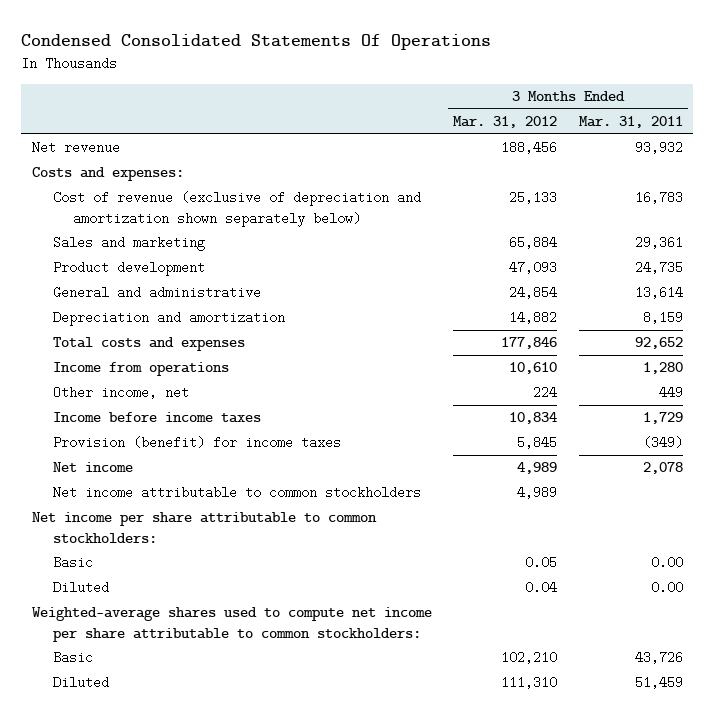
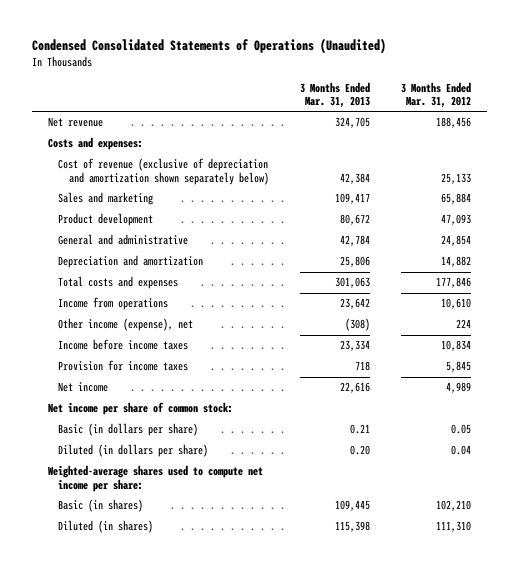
[21,34,492,51] Condensed Consolidated Statements Of Operations -> [32,38,387,55] Condensed Consolidated Statements of Operations (Unaudited)
[578,116,683,129] Mar. 31, 2011 -> none
none -> [300,81,371,109] 3 Months Ended Mar. 31, 2013
[52,386,189,400] Other income, net -> [58,318,194,332] Other income (expense), net
[52,436,341,450] Provision (benefit) for income taxes -> [58,360,189,372] Provision for income taxes
[52,486,421,500] Net income attributable to common stockholders -> none
[31,512,377,543] Net income per share attributable to common stockholders: -> [47,402,233,416] Net income per share of common stock:
[52,556,93,570] Basic -> [58,423,199,437] Basic (in dollars per share)
[52,581,109,595] Diluted -> [58,444,209,458] Diluted (in dollars per share)
[31,607,432,642] Weighted-average shares used to compute net income per share attributable to common stockholders: -> [47,465,263,492] Weighted-average shares used to compute net income per share:
[52,651,93,665] Basic -> [58,499,144,513] Basic (in shares)
[52,676,109,690] Diluted -> [58,520,154,534] Diluted (in shares)

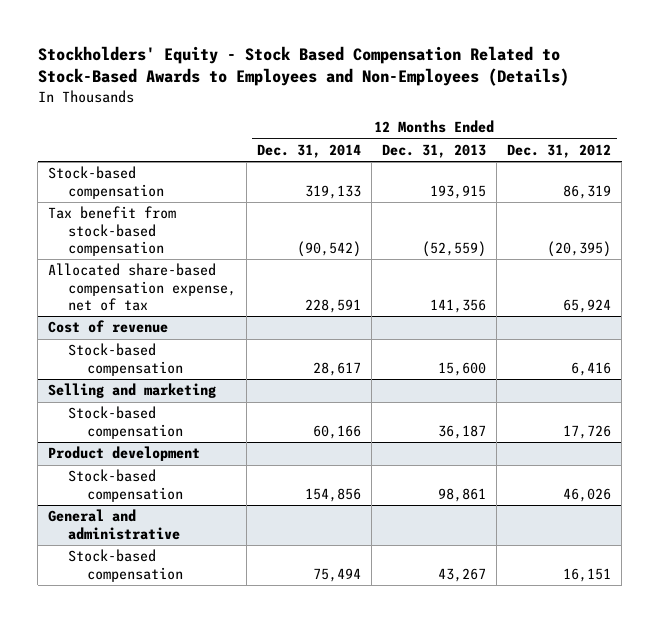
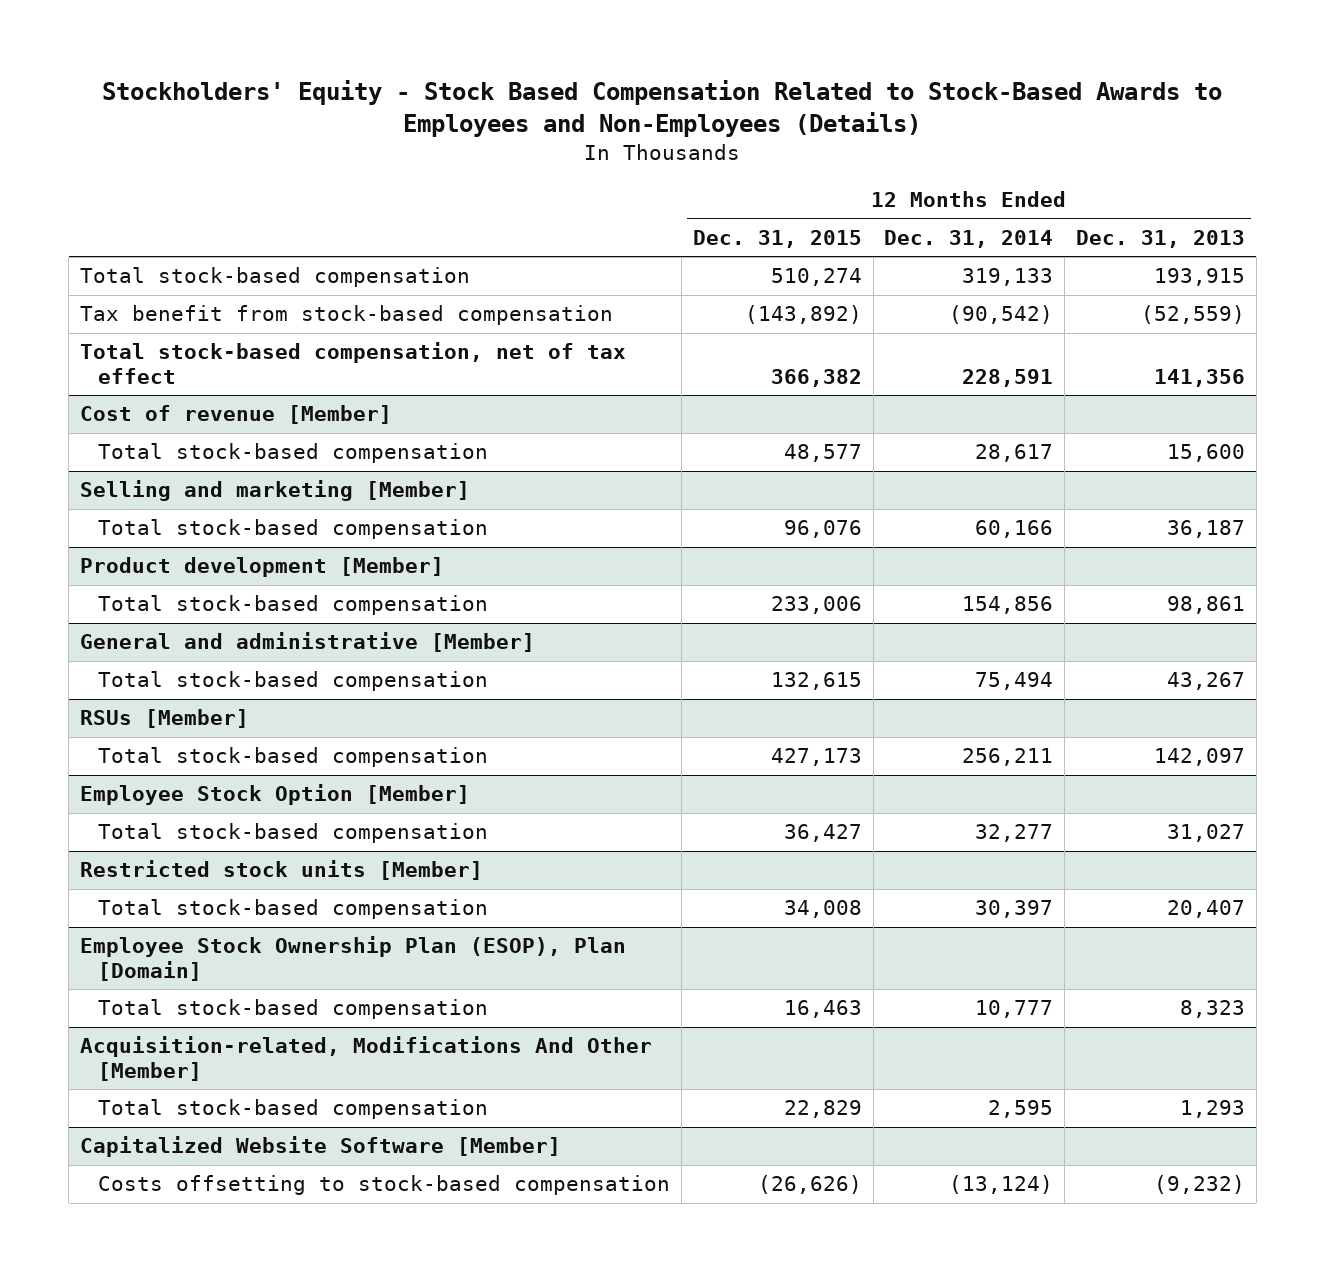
[507,143,612,158] Dec. 31, 2012 -> none
none -> [692,229,862,248] Dec. 31, 2015
[48,166,164,199] Stock-based compensation -> [80,267,471,288] Total stock-based compensation
[48,263,236,312] Allocated share-based compensation expense, net of tax -> [80,342,627,384] Total stock-based compensation, net of tax effect
[48,320,169,334] Cost of revenue -> [80,405,393,425] Cost of revenue [Member]
[67,343,184,376] Stock-based compensation -> [98,443,489,464] Total stock-based compensation
[48,383,217,399] Selling and marketing -> [80,480,471,502] Selling and marketing [Member]
[67,406,184,439] Stock-based compensation -> [98,519,489,540] Total stock-based compensation
[48,446,201,462] Product development -> [80,557,445,578] Product development [Member]
[67,469,184,502] Stock-based compensation -> [98,595,489,616] Total stock-based compensation
[48,509,180,540] General and administrative -> [80,632,536,653] General and administrative [Member]
[67,549,184,582] Stock-based compensation -> [98,671,489,692] Total stock-based compensation
none -> [80,709,250,729] RSUs [Member]
none -> [98,747,489,768] Total stock-based compensation
none -> [80,784,471,806] Employee Stock Option [Member]
none -> [98,823,489,844] Total stock-based compensation
none -> [80,860,484,881] Restricted stock units [Member]
none -> [98,899,489,920] Total stock-based compensation
none -> [80,936,627,981] Employee Stock Ownership Plan (ESOP), Plan [Domain]
none -> [98,999,489,1020] Total stock-based compensation
none -> [80,1036,653,1081] Acquisition-related, Modifications And Other [Member]
none -> [98,1099,489,1120] Total stock-based compensation
none -> [80,1136,562,1158] Capitalized Website Software [Member]
none -> [98,1175,671,1196] Costs offsetting to stock-based compensation

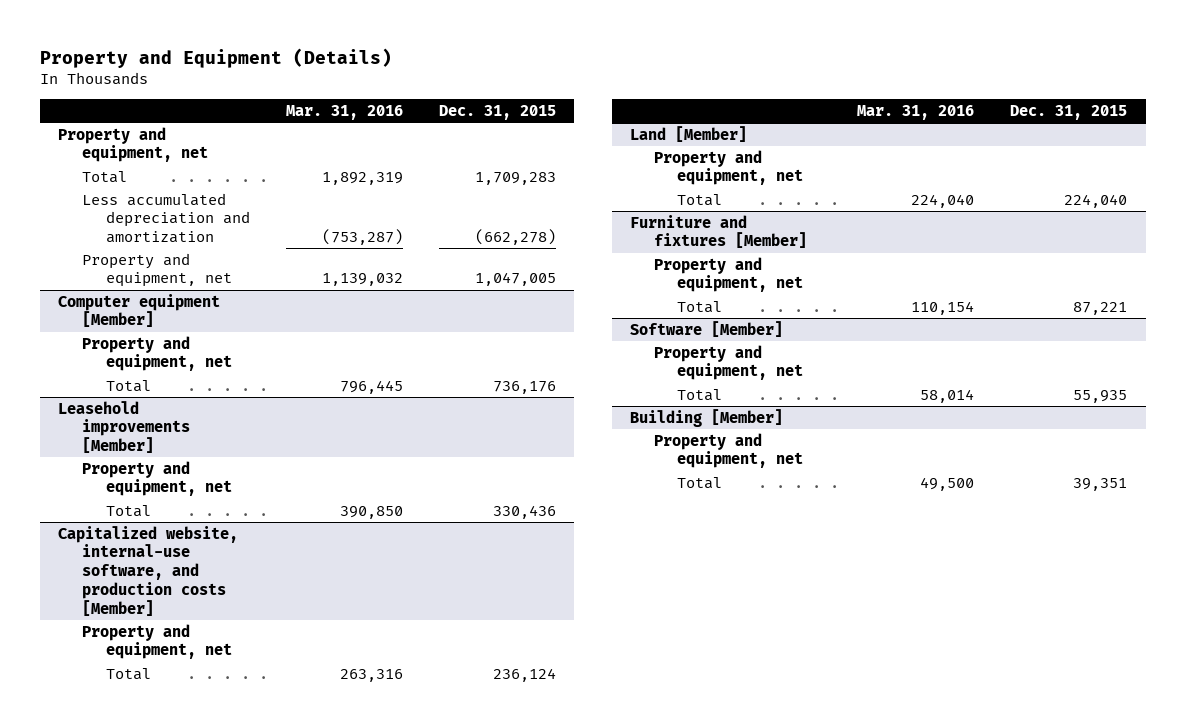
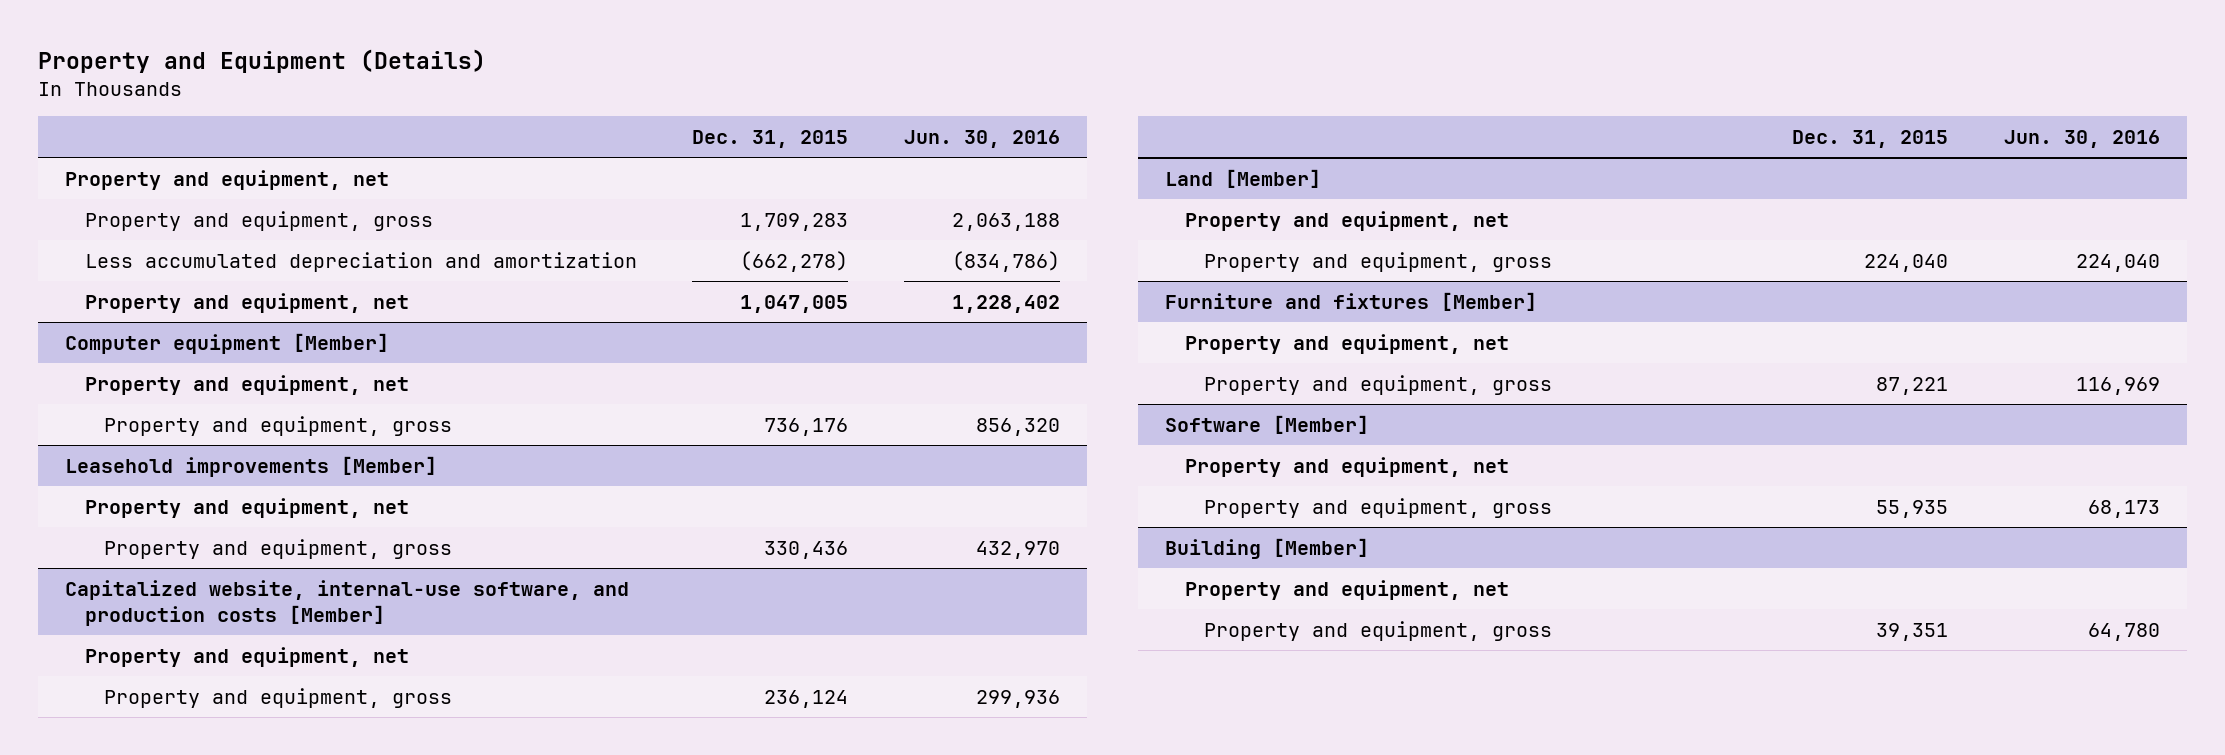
[285,104,403,120] Mar. 31, 2016 -> none
none -> [903,129,1060,148] Jun. 30, 2016
[82,170,128,183] Total -> [84,210,433,231] Property and equipment, gross
[105,379,151,392] Total -> [103,415,452,436] Property and equipment, gross
[105,504,151,517] Total -> [103,538,452,559] Property and equipment, gross
[105,667,151,680] Total -> [103,687,452,708] Property and equipment, gross
[677,193,723,206] Total -> [1203,251,1552,272] Property and equipment, gross
[677,300,723,313] Total -> [1203,374,1552,395] Property and equipment, gross
[677,388,723,401] Total -> [1203,497,1552,518] Property and equipment, gross
[677,476,723,489] Total -> [1203,620,1552,641] Property and equipment, gross

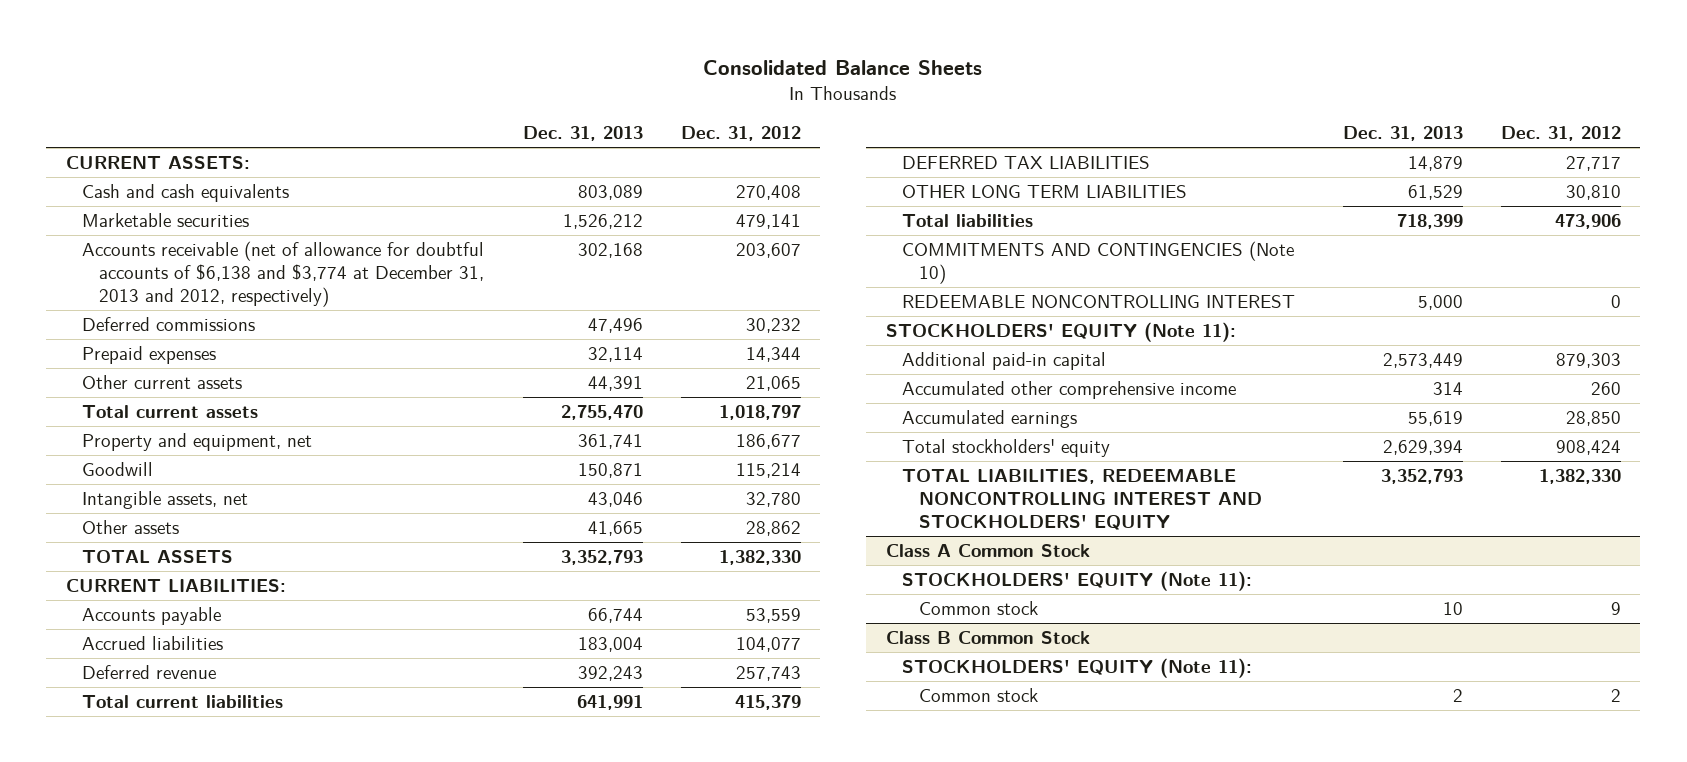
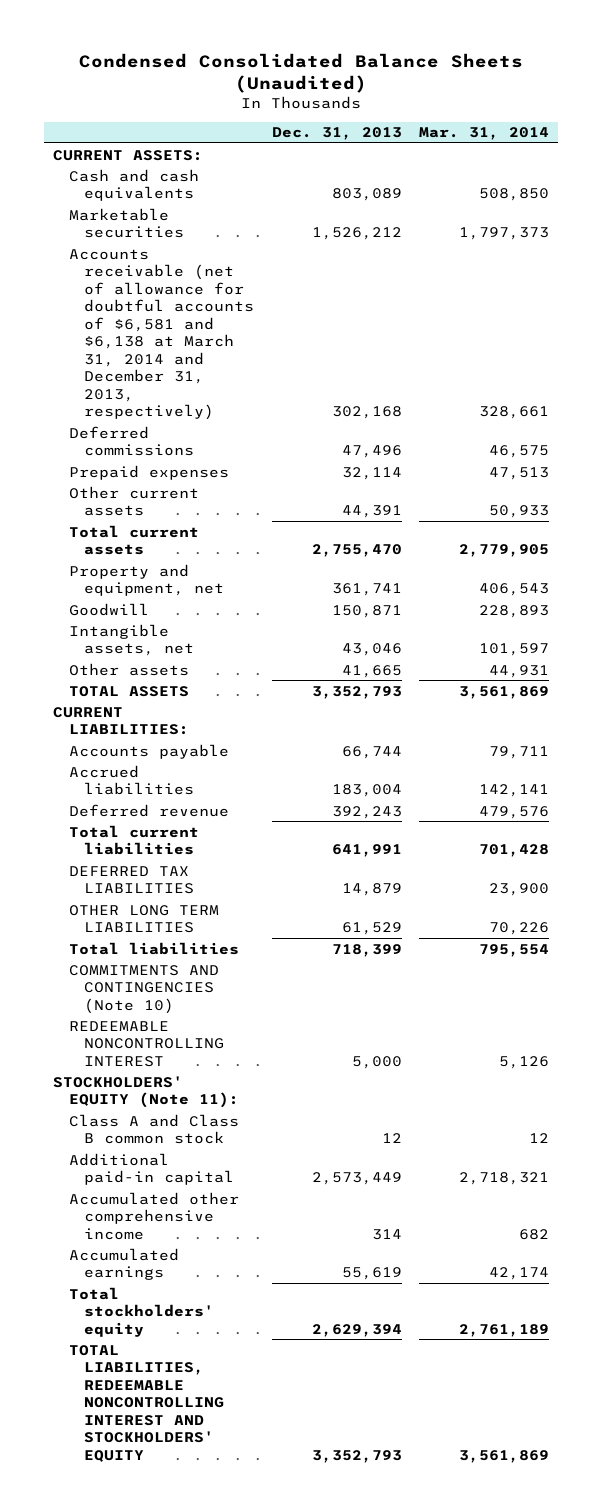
[703,60,983,76] Consolidated Balance Sheets -> [79,52,524,93] Condensed Consolidated Balance Sheets (Unaudited)
[681,126,802,142] Dec. 31, 2012 -> none
none -> [419,127,550,141] Mar. 31, 2014
[82,240,485,307] Accounts receivable (net of allowance for doubtful accounts of $6,138 and $3,774 at December 31, 2013 and 2012, respectively) -> [68,248,255,421] Accounts receivable (net of allowance for doubtful accounts of $6,581 and $6,138 at March 31, 2014 and December 31, 2013, respectively)
none -> [68,1113,239,1145] Class A and Class B common stock
[885,543,1090,557] Class A Common Stock -> none
[902,570,1253,591] STOCKHOLDERS' EQUITY (Note 11): -> none
[918,600,1038,615] Common stock -> none
[885,630,1090,644] Class B Common Stock -> none
[902,657,1253,678] STOCKHOLDERS' EQUITY (Note 11): -> none
[918,687,1038,702] Common stock -> none

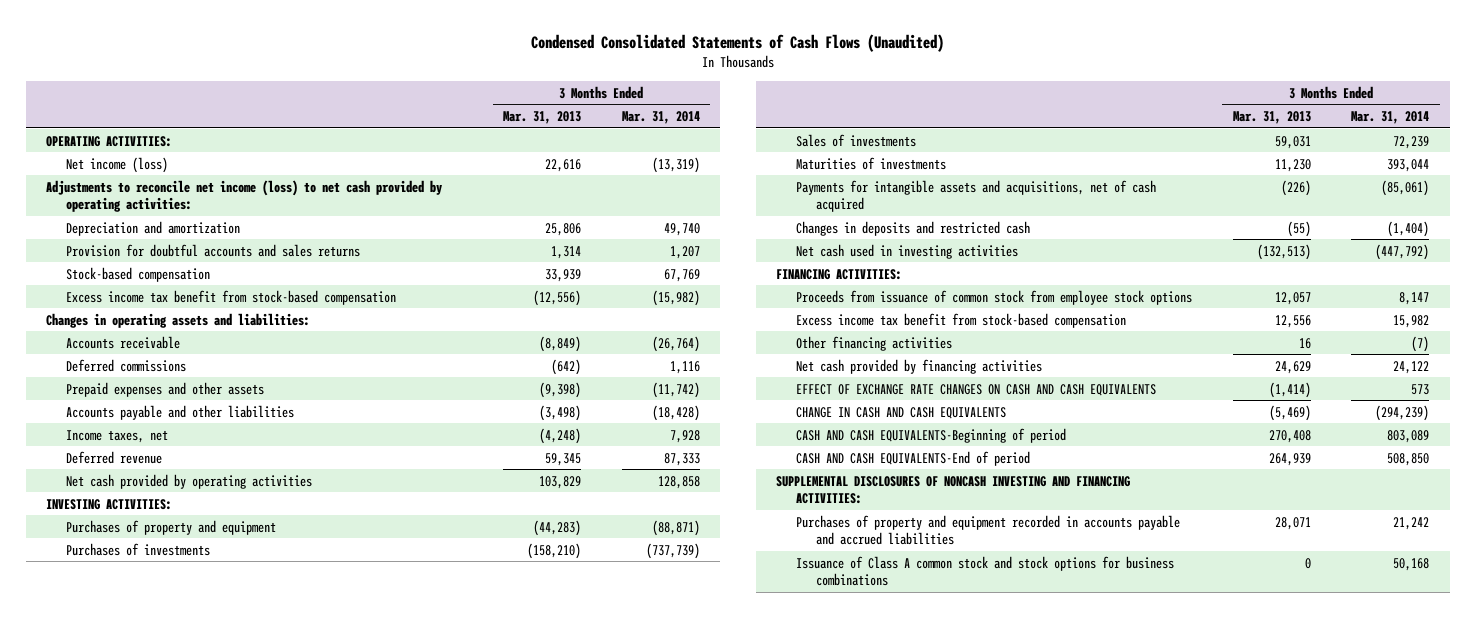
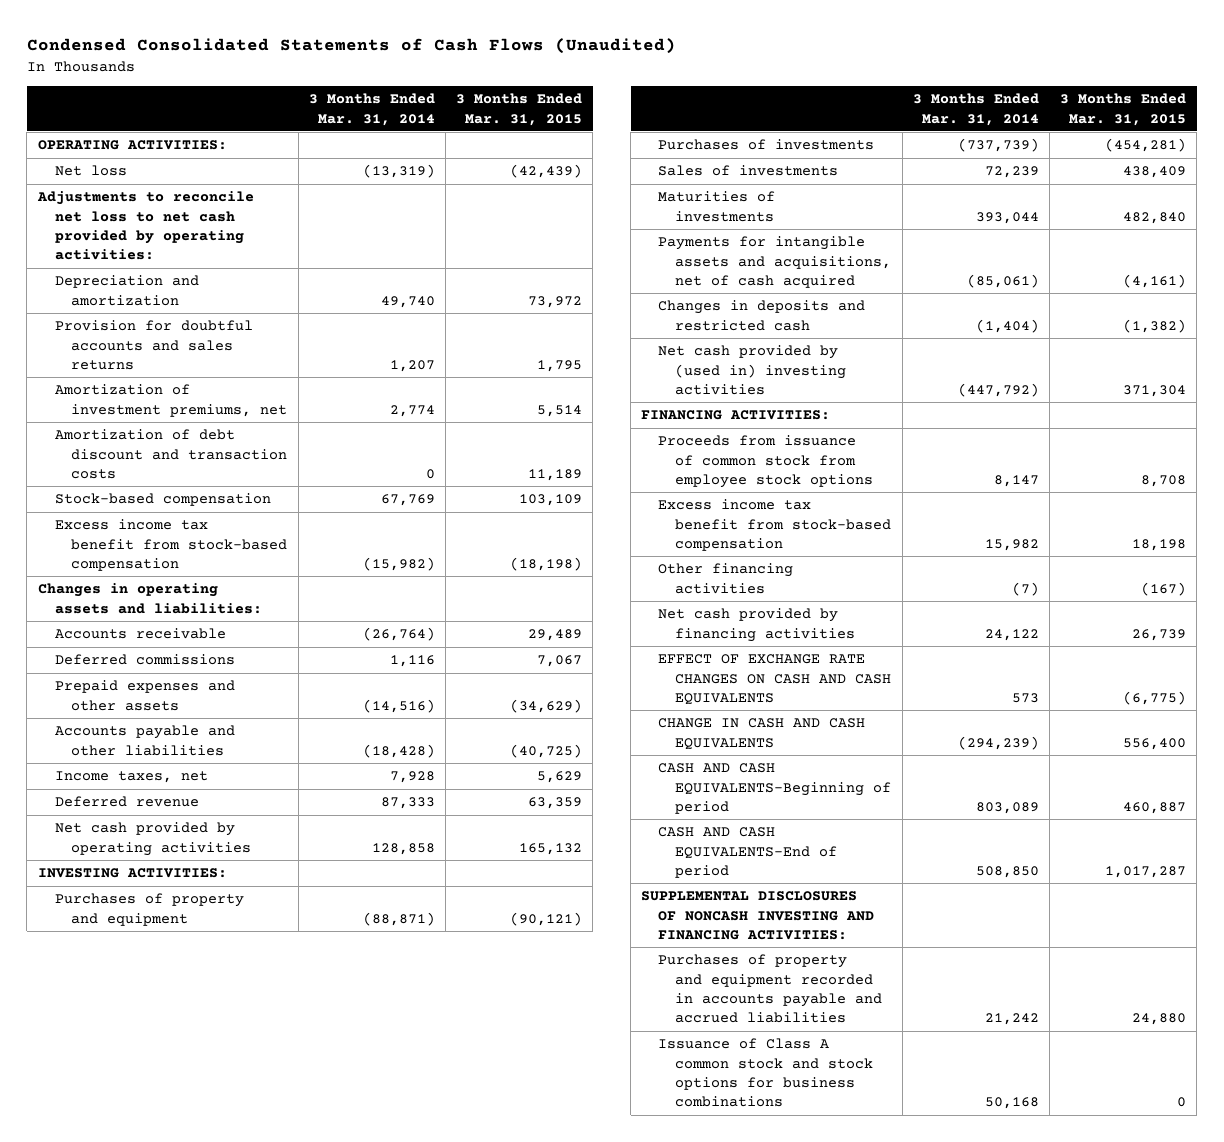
[503,111,582,125] Mar. 31, 2013 -> none
none -> [456,93,583,126] 3 Months Ended Mar. 31, 2015
[66,156,169,173] Net income (loss) -> [54,165,127,177] Net loss
[46,179,443,213] Adjustments to reconcile net income (loss) to net cash provided by operating activities: -> [36,191,254,261] Adjustments to reconcile net loss to net cash provided by operating activities:
none -> [54,384,288,417] Amortization of investment premiums, net
none -> [54,429,288,480] Amortization of debt discount and transaction costs
[651,381,700,398] (11,742) -> [362,698,435,713] (14,516)
[795,243,1018,259] Net cash used in investing activities -> [658,345,847,396] Net cash provided by (used in) investing activities

